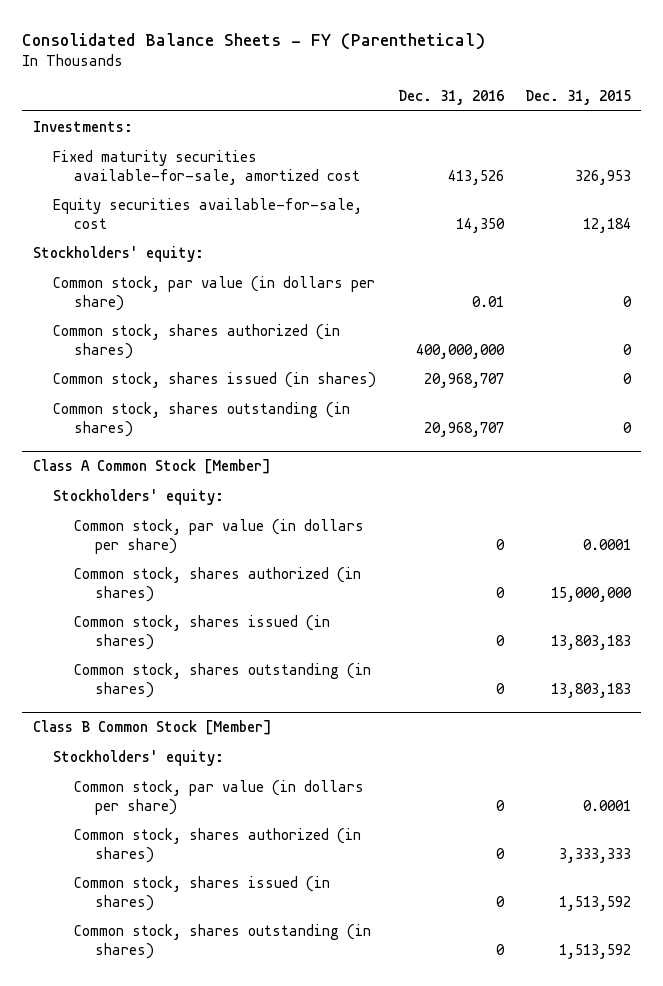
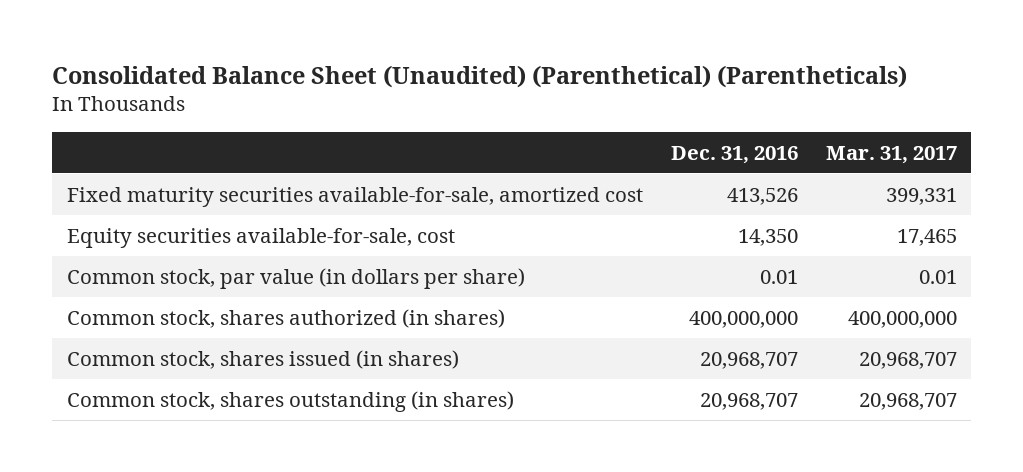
[22,32,486,50] Consolidated Balance Sheets - FY (Parenthetical) -> [52,65,908,89] Consolidated Balance Sheet (Unaudited) (Parenthetical) (Parentheticals)
[524,90,631,106] Dec. 31, 2015 -> none
none -> [825,145,957,164] Mar. 31, 2017
[32,121,133,133] Investments: -> none
[32,246,204,263] Stockholders' equity: -> none
[32,459,271,475] Class A Common Stock [Member] -> none
[53,489,225,506] Stockholders' equity: -> none
[74,519,365,554] Common stock, par value (in dollars per share) -> none
[74,567,362,602] Common stock, shares authorized (in shares) -> none
[74,615,331,650] Common stock, shares issued (in shares) -> none
[74,663,372,698] Common stock, shares outstanding (in shares) -> none
[32,720,272,736] Class B Common Stock [Member] -> none
[53,750,225,767] Stockholders' equity: -> none
[74,780,365,815] Common stock, par value (in dollars per share) -> none
[74,828,362,863] Common stock, shares authorized (in shares) -> none
[74,876,331,911] Common stock, shares issued (in shares) -> none
[74,924,372,959] Common stock, shares outstanding (in shares) -> none

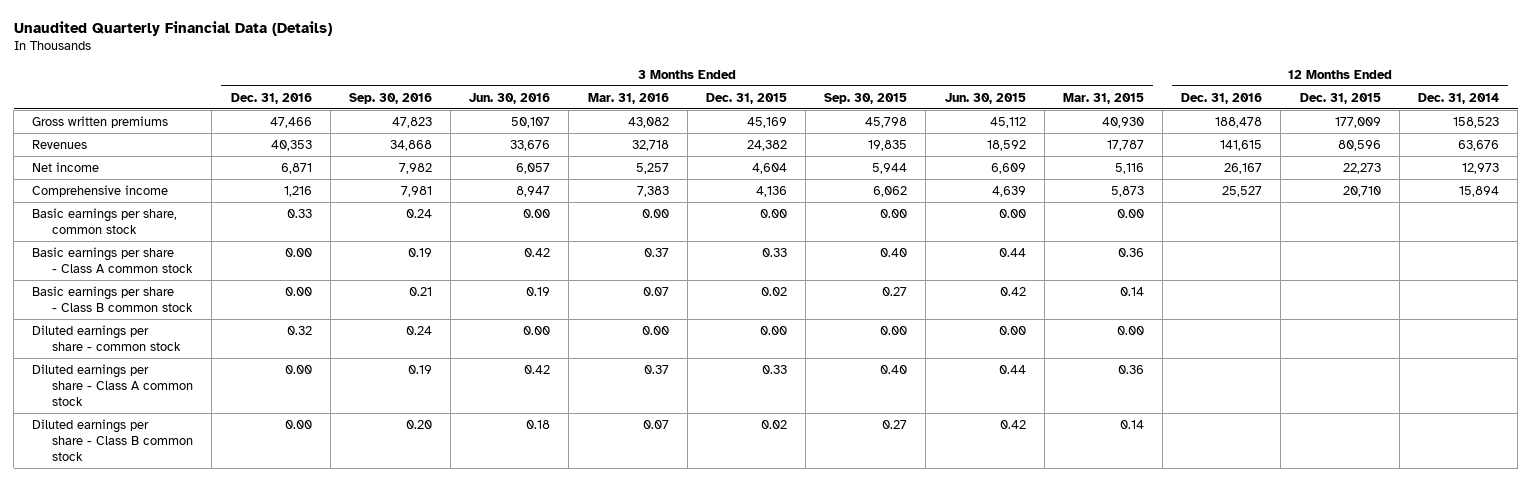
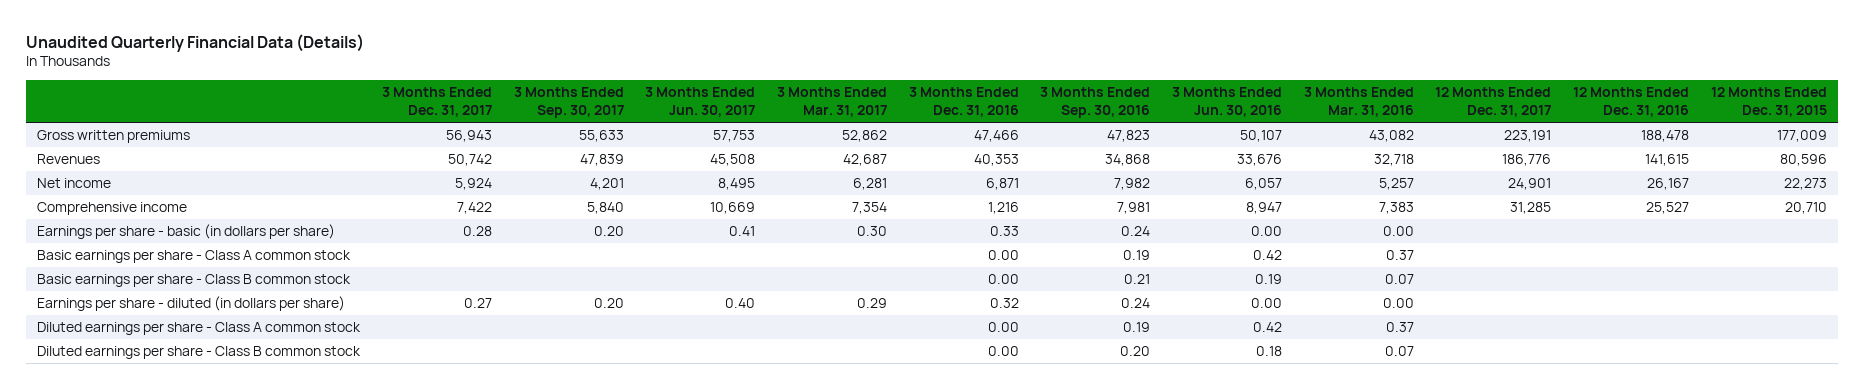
[705,92,787,104] Dec. 31, 2015 -> none
[824,92,908,104] Sep. 30, 2015 -> none
[944,92,1026,104] Jun. 30, 2015 -> none
[1062,92,1144,104] Mar. 31, 2015 -> none
[1417,92,1499,104] Dec. 31, 2014 -> none
none -> [381,87,492,118] 3 Months Ended Dec. 31, 2017
none -> [513,87,624,119] 3 Months Ended Sep. 30, 2017
none -> [645,87,756,118] 3 Months Ended Jun. 30, 2017
none -> [776,87,887,118] 3 Months Ended Mar. 31, 2017
none -> [1435,87,1552,118] 12 Months Ended Dec. 31, 2017
[32,207,178,234] Basic earnings per share, common stock -> [37,224,336,240] Earnings per share - basic (in dollars per share)
[32,324,182,351] Diluted earnings per share - common stock -> [37,296,346,312] Earnings per share - diluted (in dollars per share)

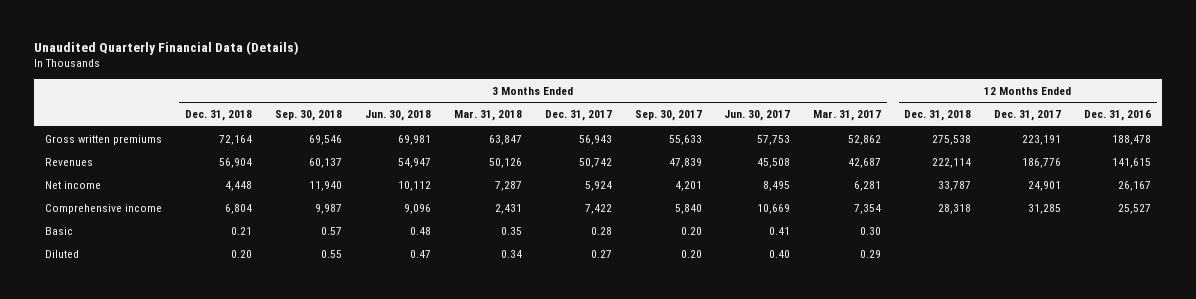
[908,87,1019,118] 3 Months Ended Dec. 31, 2016 -> none
[1040,87,1151,119] 3 Months Ended Sep. 30, 2016 -> none
[1172,87,1283,118] 3 Months Ended Jun. 30, 2016 -> none
[1303,87,1414,118] 3 Months Ended Mar. 31, 2016 -> none
[1710,87,1827,118] 12 Months Ended Dec. 31, 2015 -> none
none -> [185,110,253,122] Dec. 31, 2018
none -> [275,110,343,122] Sep. 30, 2018
none -> [364,110,431,122] Jun. 30, 2018
none -> [453,110,522,122] Mar. 31, 2018
none -> [904,110,972,122] Dec. 31, 2018
[37,250,352,264] Basic earnings per share - Class A common stock -> none
[37,274,352,288] Basic earnings per share - Class B common stock -> none
[37,322,362,336] Diluted earnings per share - Class A common stock -> none
[37,346,362,360] Diluted earnings per share - Class B common stock -> none
[37,224,336,240] Earnings per share - basic (in dollars per share) -> [45,226,74,235] Basic
[37,296,346,312] Earnings per share - diluted (in dollars per share) -> [45,249,80,258] Diluted

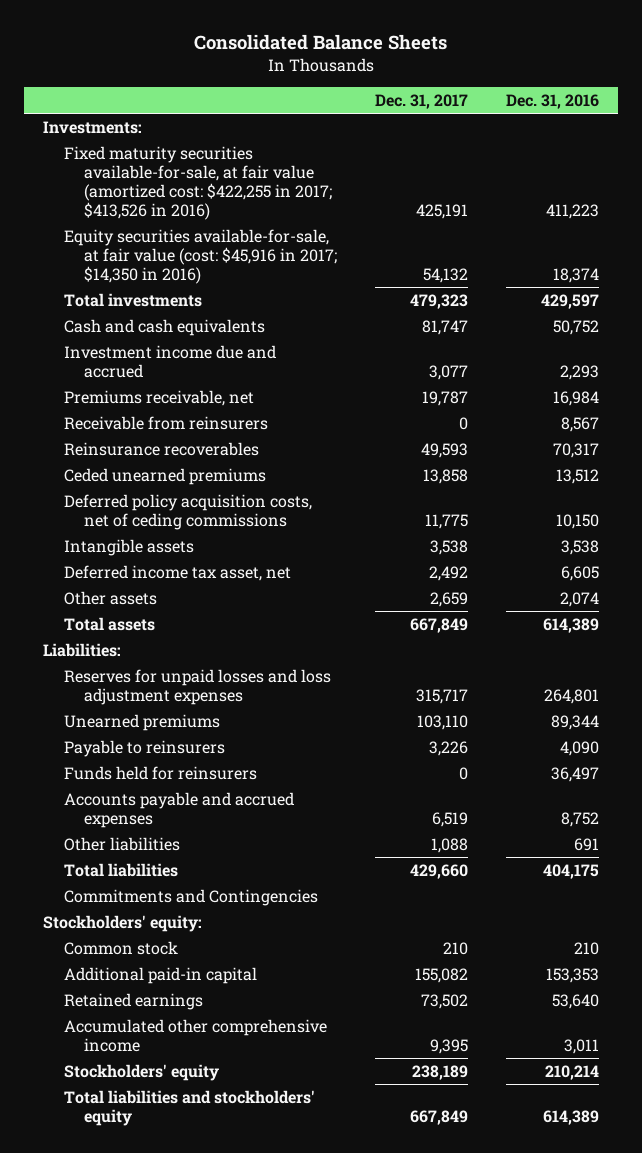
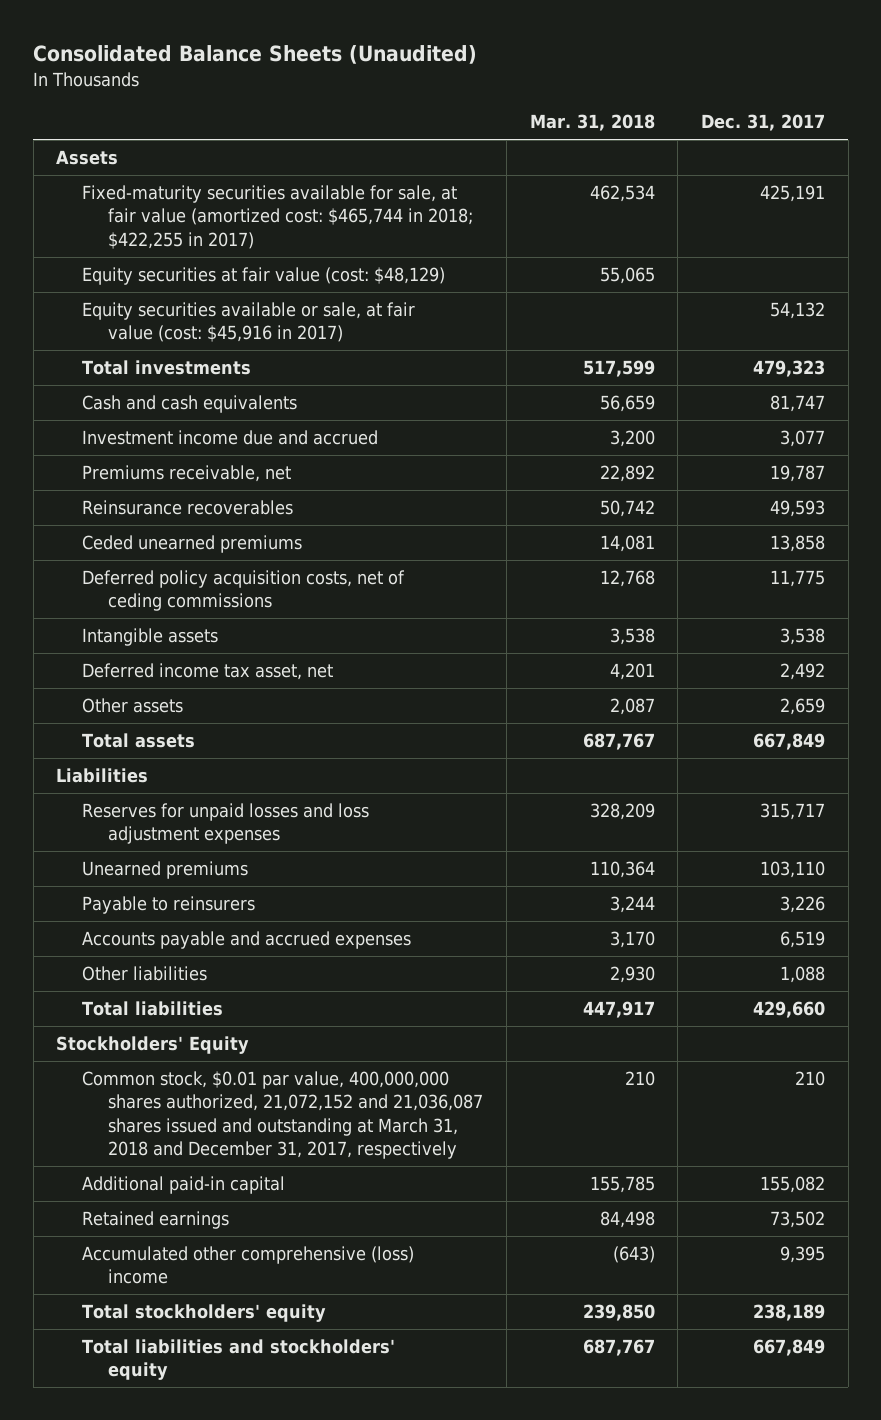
[194,34,448,51] Consolidated Balance Sheets -> [33,45,478,65] Consolidated Balance Sheets (Unaudited)
[505,94,599,110] Dec. 31, 2016 -> none
none -> [529,114,655,132] Mar. 31, 2018
[43,120,143,134] Investments: -> none
none -> [56,150,119,166] Assets
[63,145,333,221] Fixed maturity securities available-for-sale, at fair value (amortized cost: $422,255 in 2017; $413,526 in 2016) -> [82,185,474,249] Fixed-maturity securities available for sale, at fair value (amortized cost: $465,744 in 2018; $422,255 in 2017)
none -> [82,267,446,286] Equity securities at fair value (cost: $48,129)
[63,228,338,285] Equity securities available-for-sale, at fair value (cost: $45,916 in 2017; $14,350 in 2016) -> [82,302,416,343] Equity securities available or sale, at fair value (cost: $45,916 in 2017)
[63,415,268,430] Receivable from reinsurers -> none
[43,642,122,657] Liabilities: -> [56,768,149,784] Liabilities
[63,765,257,780] Funds held for reinsurers -> none
[63,888,318,906] Commitments and Contingencies -> none
[63,940,178,955] Common stock -> none
[43,914,203,932] Stockholders' equity: -> [56,1036,250,1055] Stockholders' Equity
none -> [82,1071,484,1159] Common stock, $0.01 par value, 400,000,000 shares authorized, 21,072,152 and 21,036,087 shares issued and outstanding at March 31, 2018 and December 31, 2017, respectively
[63,1018,327,1052] Accumulated other comprehensive income -> [82,1246,415,1285] Accumulated other comprehensive (loss) income
[63,1063,219,1081] Stockholders' equity -> [82,1304,327,1323] Total stockholders' equity

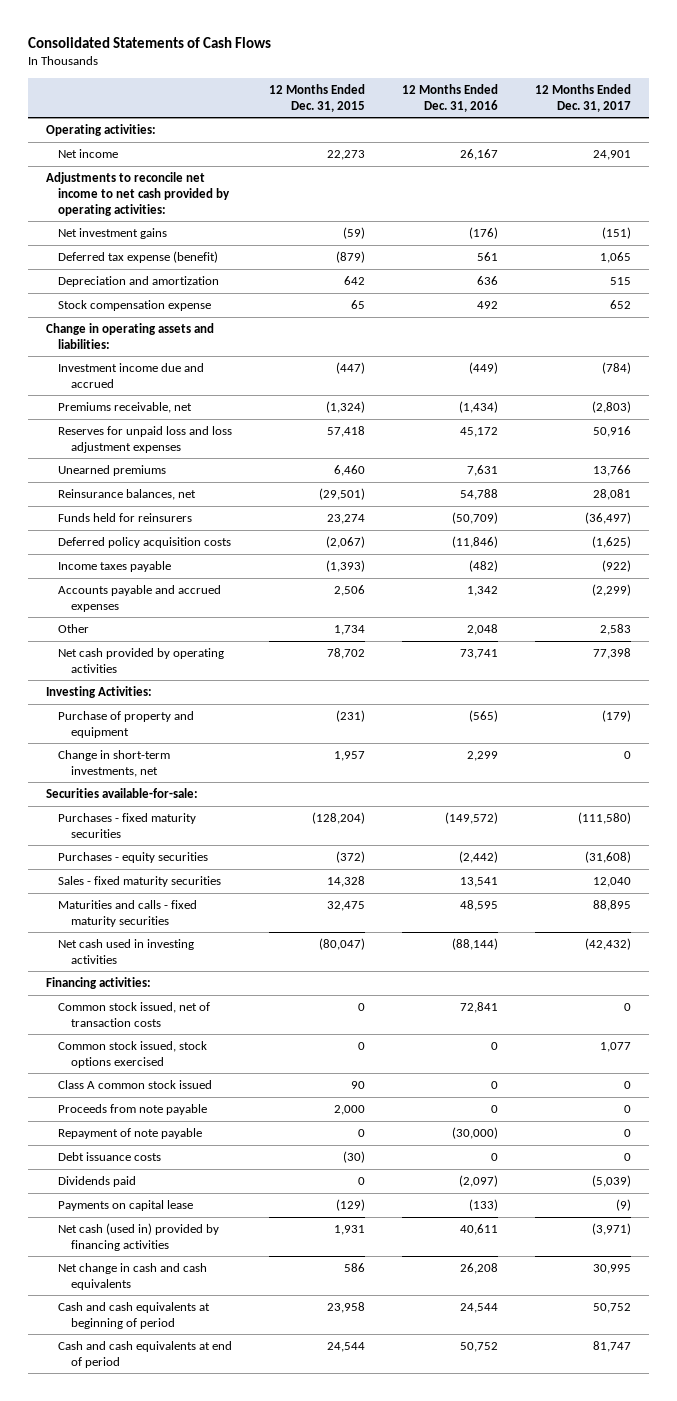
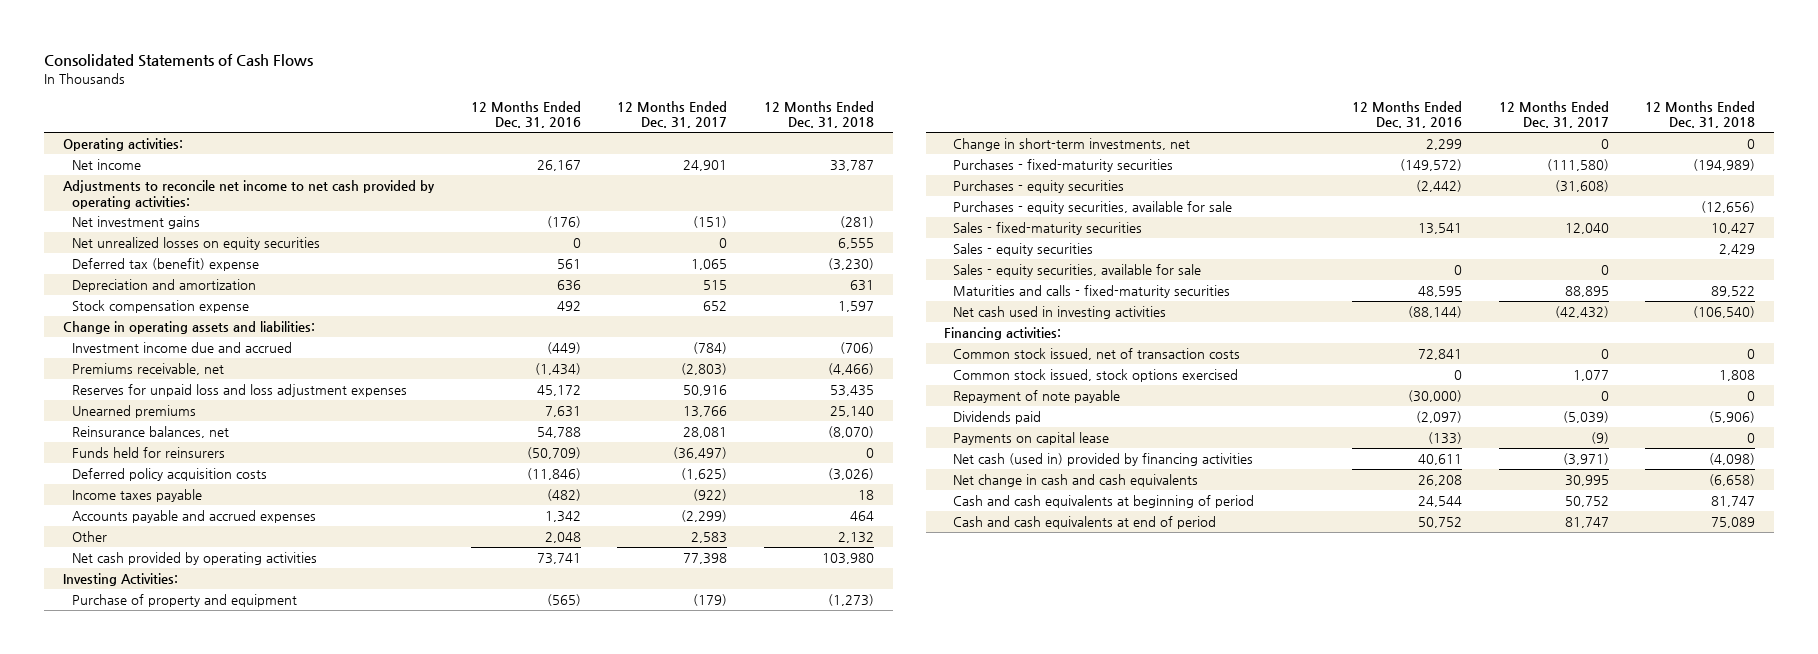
[269,83,366,112] 12 Months Ended Dec. 31, 2015 -> none
none -> [764,100,875,129] 12 Months Ended Dec. 31, 2018
none -> [72,236,321,250] Net unrealized losses on equity securities
[58,251,219,264] Deferred tax expense (benefit) -> [72,257,260,271] Deferred tax (benefit) expense
[45,788,198,799] Securities available-for-sale: -> none
[58,813,197,838] Purchases - fixed maturity securities -> [953,158,1174,172] Purchases - fixed-maturity securities
none -> [953,200,1233,214] Purchases - equity securities, available for sale
[58,876,222,888] Sales - fixed maturity securities -> [953,221,1143,235] Sales - fixed-maturity securities
none -> [953,242,1094,256] Sales - equity securities
none -> [953,263,1202,277] Sales - equity securities, available for sale
[58,900,198,927] Maturities and calls - fixed maturity securities -> [953,284,1231,298] Maturities and calls - fixed-maturity securities
[58,1080,213,1090] Class A common stock issued -> none
[58,1104,208,1116] Proceeds from note payable -> none
[58,1152,162,1162] Debt issuance costs -> none

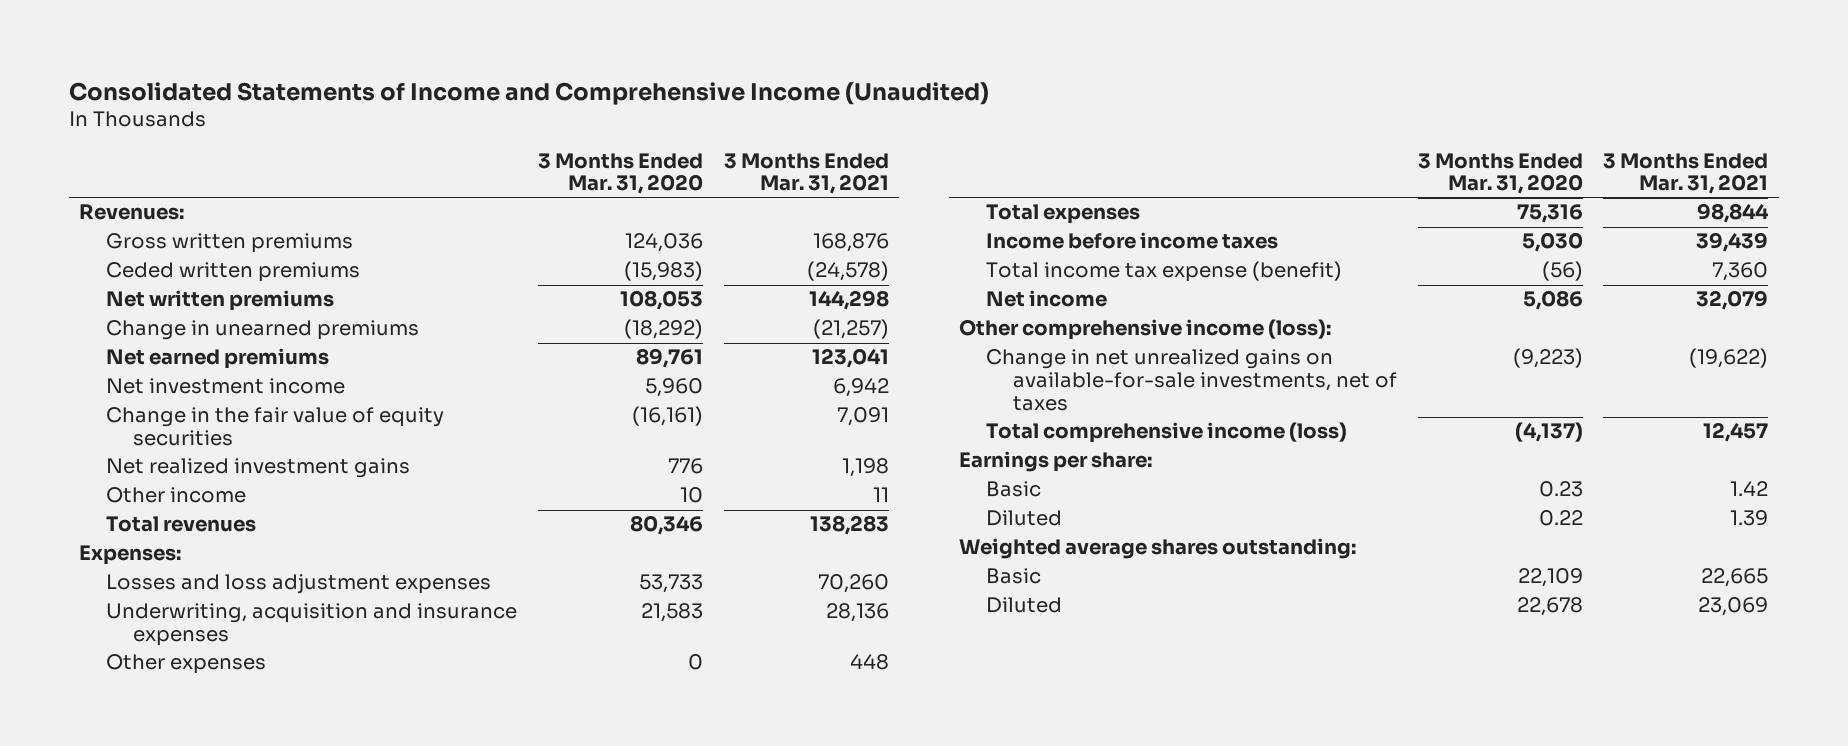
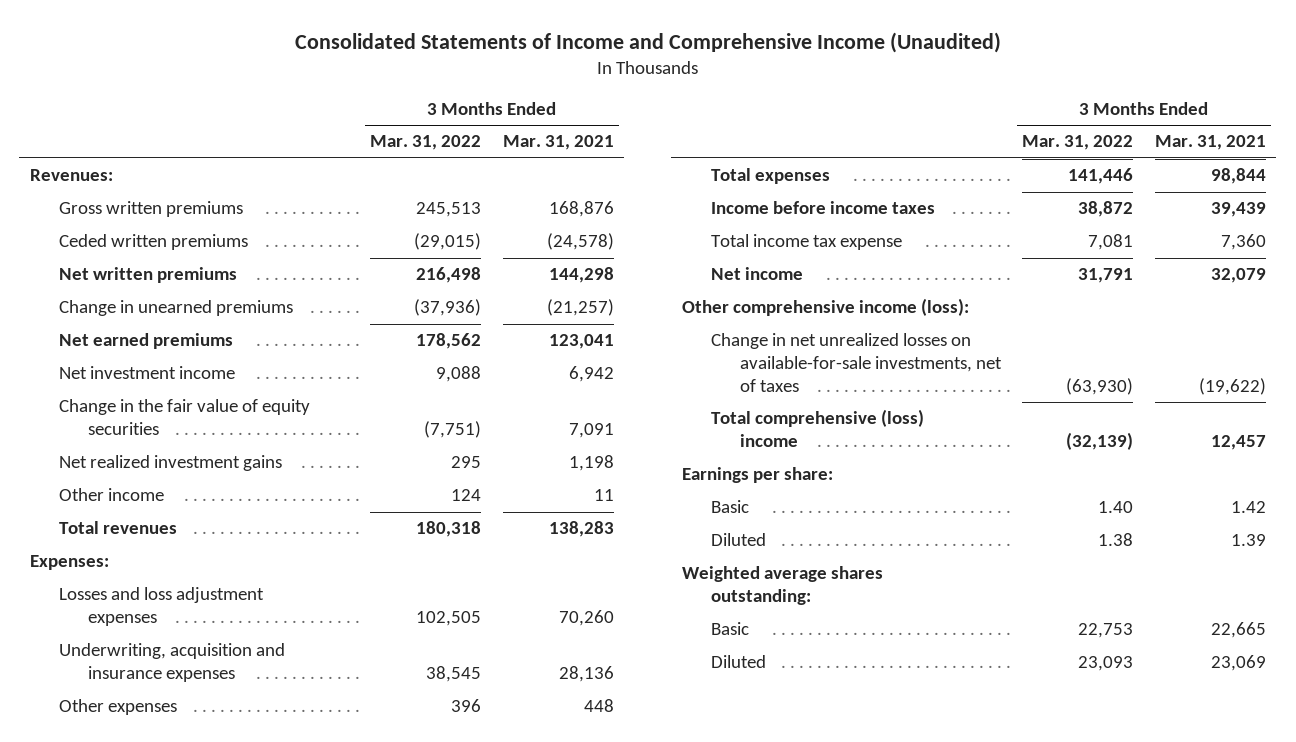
[537,152,703,195] 3 Months Ended Mar. 31, 2020 -> none
none -> [370,135,482,151] Mar. 31, 2022
[985,261,1342,283] Total income tax expense (benefit) -> [710,234,902,251] Total income tax expense
[985,349,1397,412] Change in net unrealized gains on available-for-sale investments, net of taxes -> [710,333,1002,393] Change in net unrealized losses on available-for-sale investments, net of taxes
[985,422,1347,444] Total comprehensive income (loss) -> [710,409,924,448] Total comprehensive (loss) income

